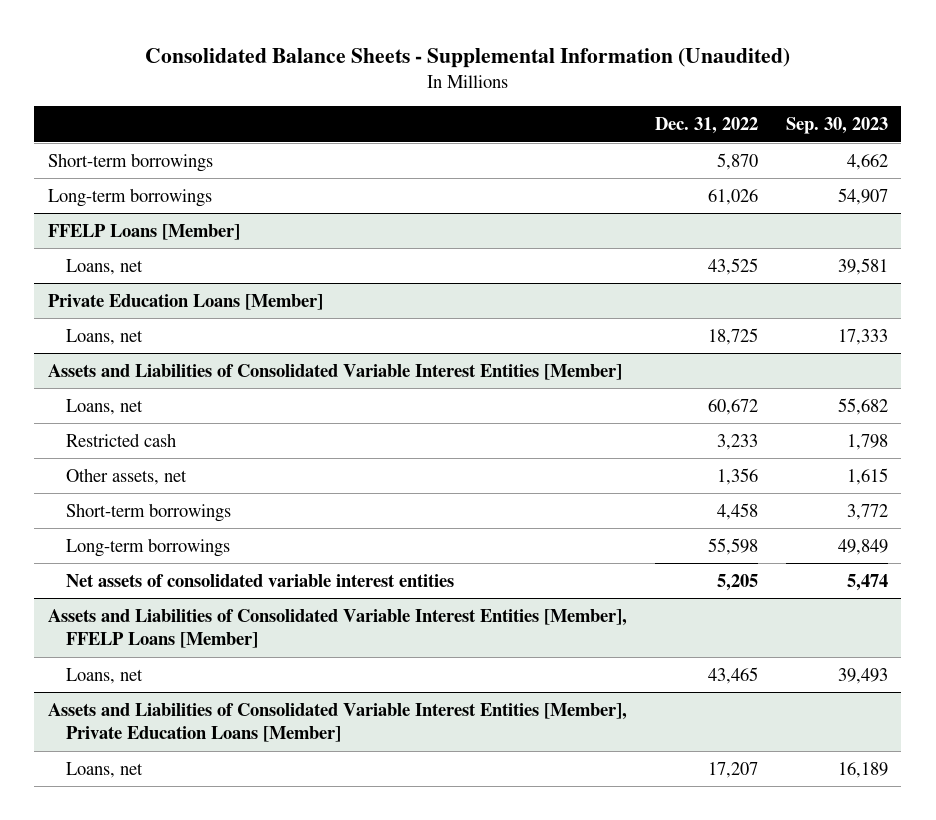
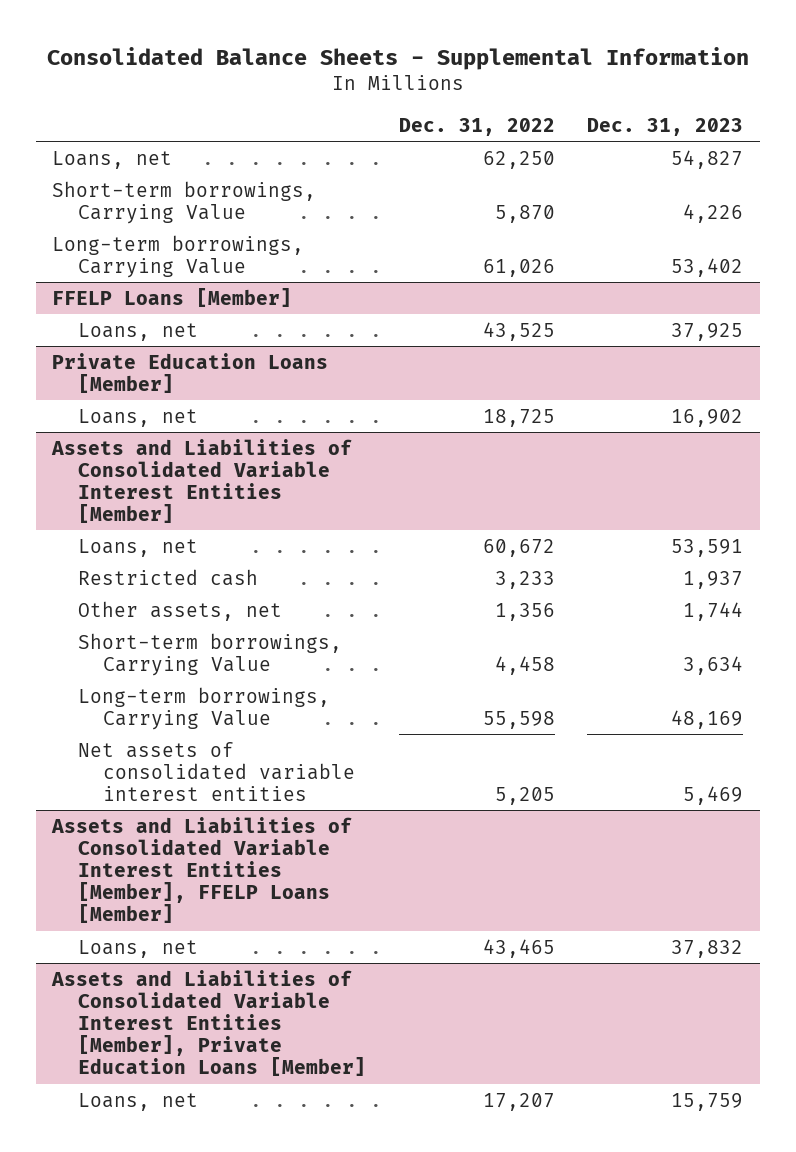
[144,47,790,68] Consolidated Balance Sheets - Supplemental Information (Unaudited) -> [46,46,749,70] Consolidated Balance Sheets - Supplemental Information
[785,117,888,135] Sep. 30, 2023 -> none
none -> [587,117,744,136] Dec. 31, 2023
none -> [52,150,173,169] Loans, net
[48,152,214,172] Short-term borrowings -> [52,180,317,224] Short-term borrowings, Carrying Value
[48,187,213,207] Long-term borrowings -> [52,234,305,278] Long-term borrowings, Carrying Value
[66,502,232,522] Short-term borrowings -> [77,632,342,676] Short-term borrowings, Carrying Value
[66,537,231,557] Long-term borrowings -> [77,686,330,730] Long-term borrowings, Carrying Value

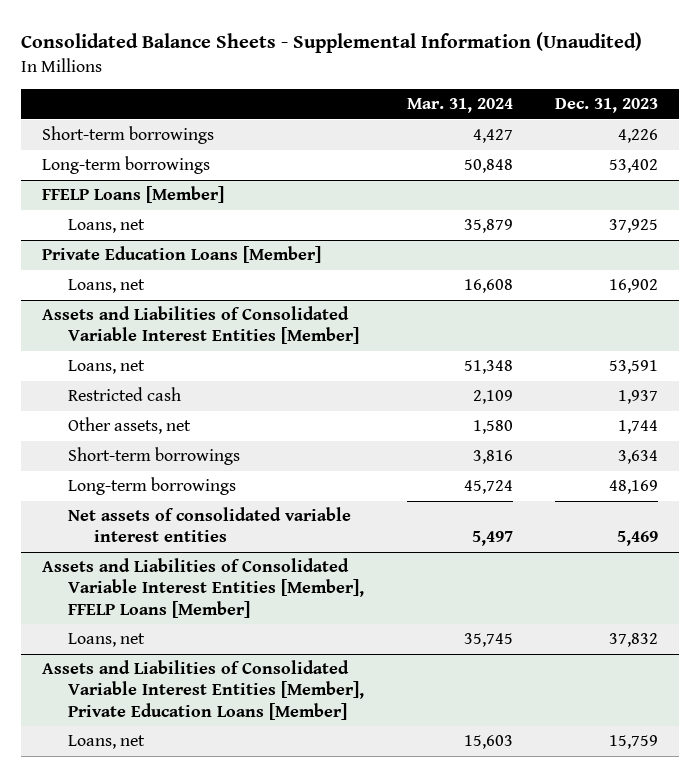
[46,46,749,70] Consolidated Balance Sheets - Supplemental Information -> [21,32,643,54] Consolidated Balance Sheets - Supplemental Information (Unaudited)
[398,117,555,136] Dec. 31, 2022 -> none
none -> [406,98,513,114] Mar. 31, 2024
[52,150,173,169] Loans, net -> none
[52,180,317,224] Short-term borrowings, Carrying Value -> [42,126,215,145] Short-term borrowings
[52,234,305,278] Long-term borrowings, Carrying Value -> [42,156,211,175] Long-term borrowings
[77,632,342,676] Short-term borrowings, Carrying Value -> [68,447,241,466] Short-term borrowings
[77,686,330,730] Long-term borrowings, Carrying Value -> [68,477,237,496] Long-term borrowings

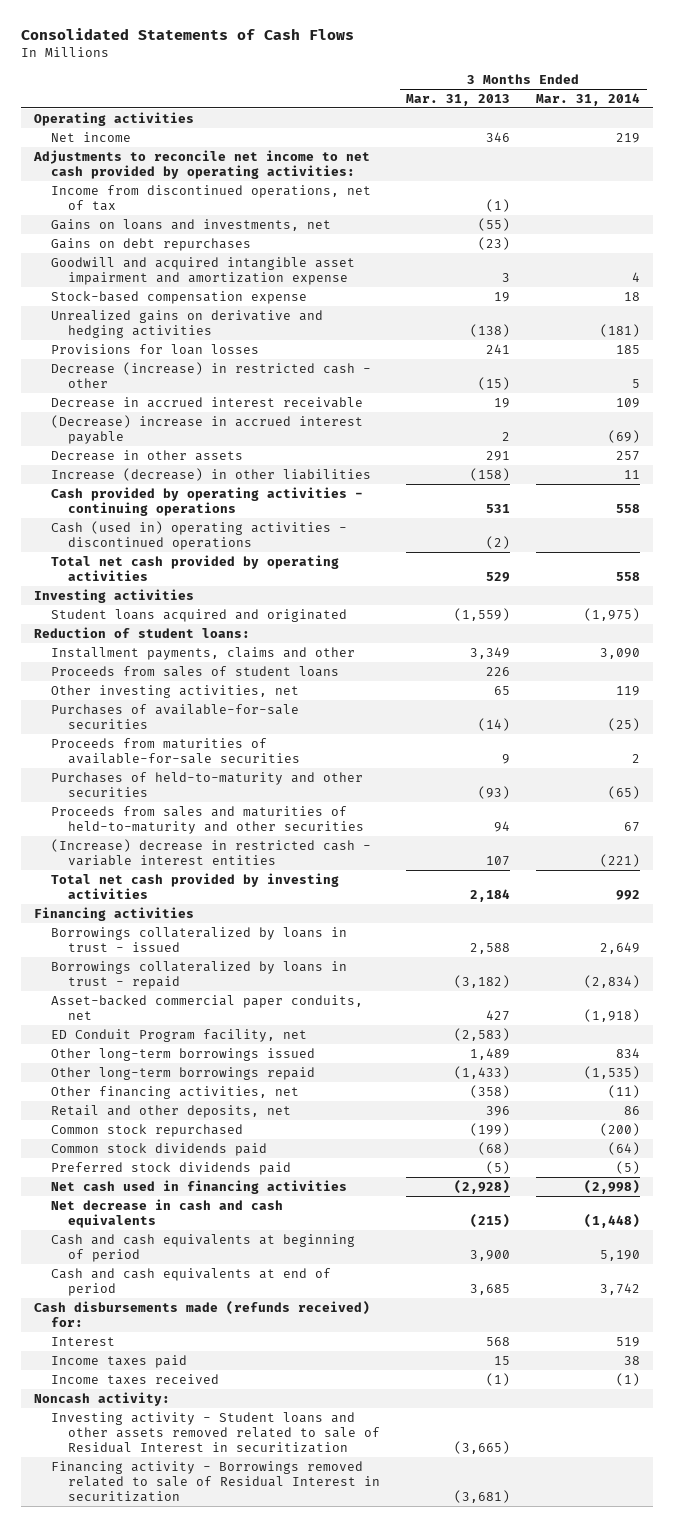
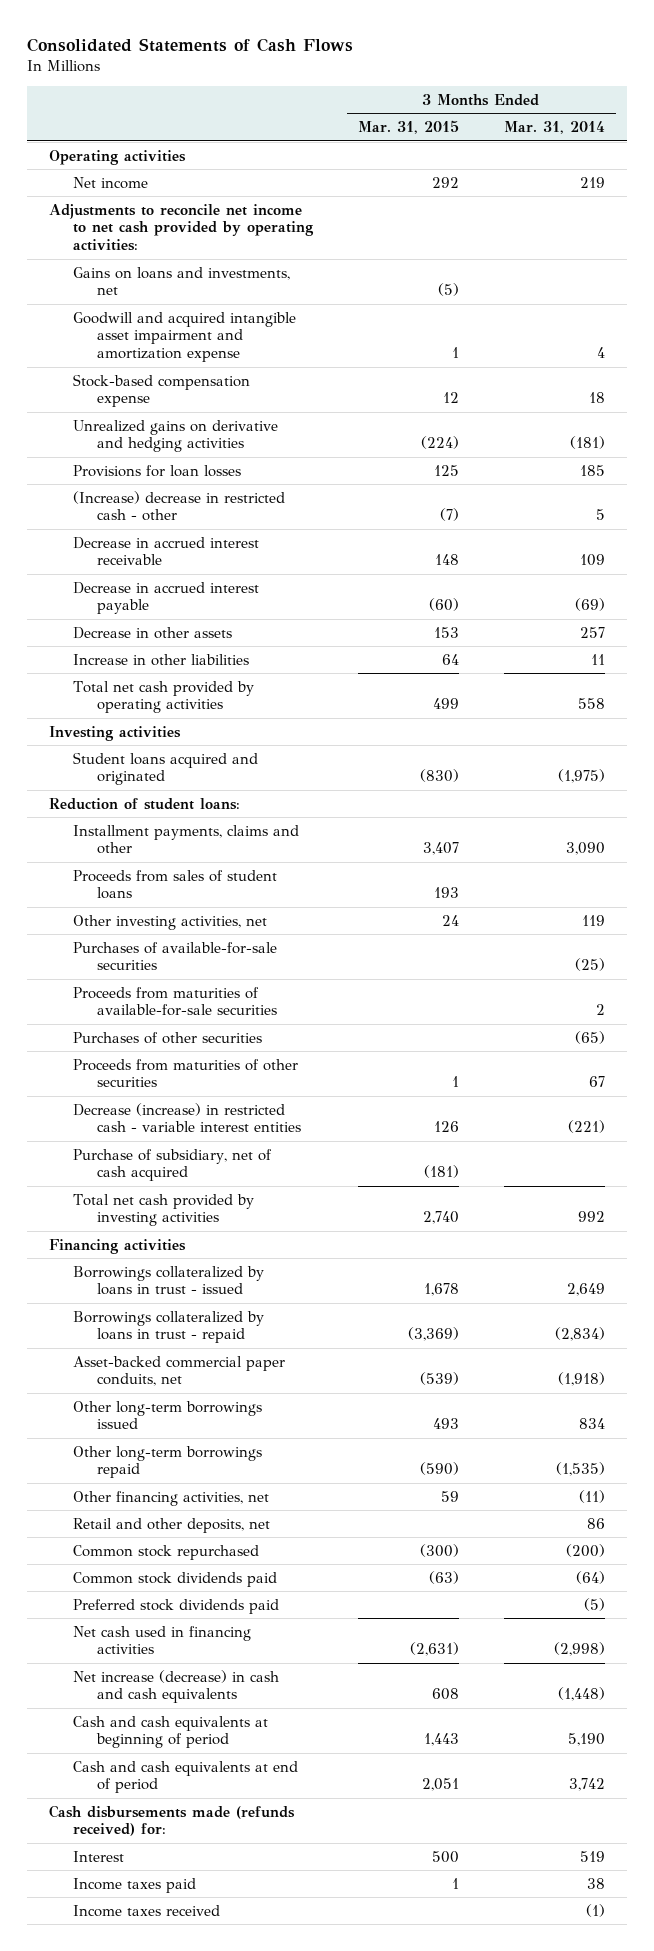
[406,93,511,106] Mar. 31, 2013 -> none
none -> [358,120,460,135] Mar. 31, 2015
[50,184,371,211] Income from discontinued operations, net of tax -> none
[50,237,251,251] Gains on debt repurchases -> none
[50,361,371,388] Decrease (increase) in restricted cash - other -> [73,490,286,522] (Increase) decrease in restricted cash - other
[50,414,363,444] (Decrease) increase in accrued interest payable -> [73,581,260,615] Decrease in accrued interest payable
[50,486,363,516] Cash provided by operating activities - continuing operations -> none
[50,520,347,550] Cash (used in) operating activities - discontinued operations -> none
[50,467,371,481] Increase (decrease) in other liabilities -> [73,653,250,666] Increase in other liabilities
[50,771,363,797] Purchases of held-to-maturity and other securities -> [73,1031,263,1044] Purchases of other securities
[50,805,365,834] Proceeds from sales and maturities of held-to-maturity and other securities -> [73,1058,299,1088] Proceeds from maturities of other securities
[50,838,371,866] (Increase) decrease in restricted cash - variable interest entities -> [73,1102,302,1133] Decrease (increase) in restricted cash - variable interest entities
none -> [73,1148,273,1182] Purchase of subsidiary, net of cash acquired
[50,1028,307,1042] ED Conduit Program facility, net -> none
[50,1198,283,1228] Net decrease in cash and cash equivalents -> [73,1669,280,1704] Net increase (decrease) in cash and cash equivalents
[33,1391,170,1406] Noncash activity: -> none
[50,1411,381,1453] Investing activity - Student loans and other assets removed related to sale of Residual Interest in securitization -> none
[50,1460,381,1502] Financing activity - Borrowings removed related to sale of Residual Interest in securitization -> none

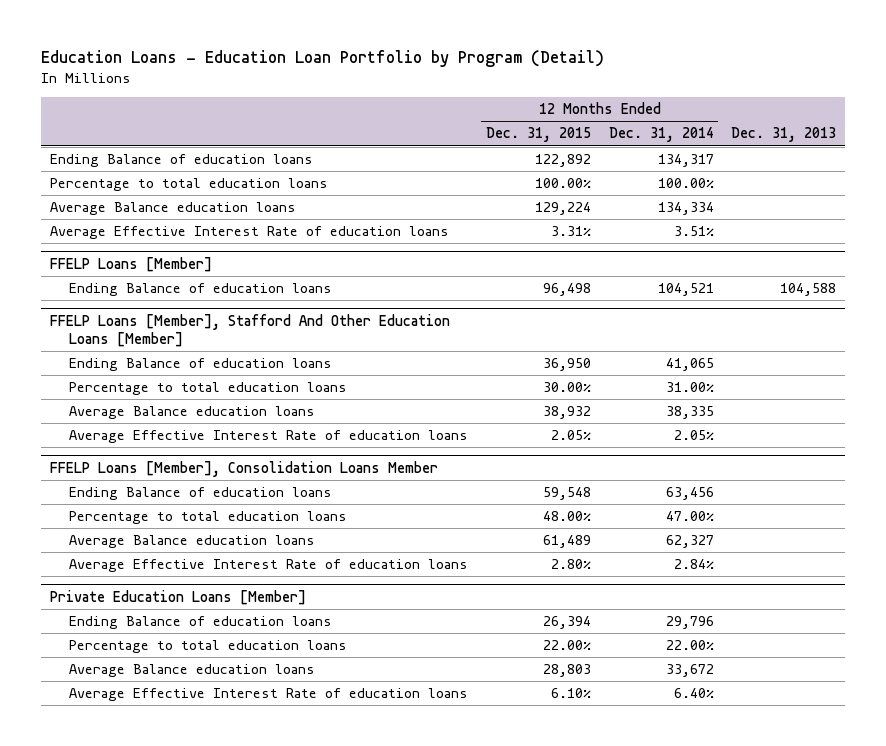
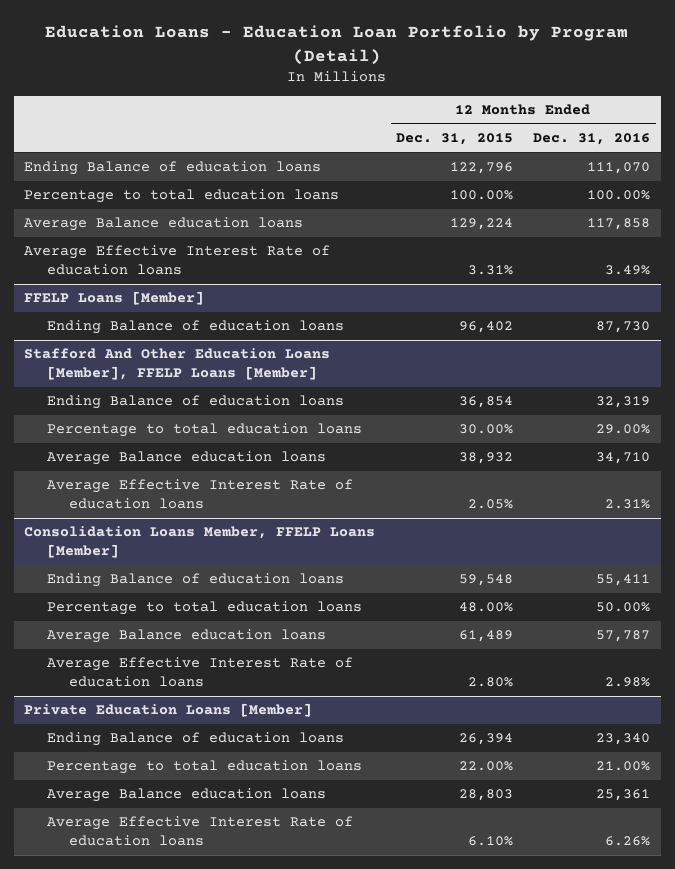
[608,127,714,143] Dec. 31, 2014 -> none
[731,127,837,143] Dec. 31, 2013 -> none
none -> [533,133,651,146] Dec. 31, 2016
[534,154,591,168] 122,892 -> [449,162,513,175] 122,796
[542,283,591,297] 96,498 -> [458,321,513,334] 96,402
[49,313,450,347] FFELP Loans [Member], Stafford And Other Education Loans [Member] -> [24,348,331,381] Stafford And Other Education Loans [Member], FFELP Loans [Member]
[542,358,591,372] 36,950 -> [458,396,513,409] 36,854
[49,460,438,477] FFELP Loans [Member], Consolidation Loans Member -> [24,526,376,559] Consolidation Loans Member, FFELP Loans [Member]

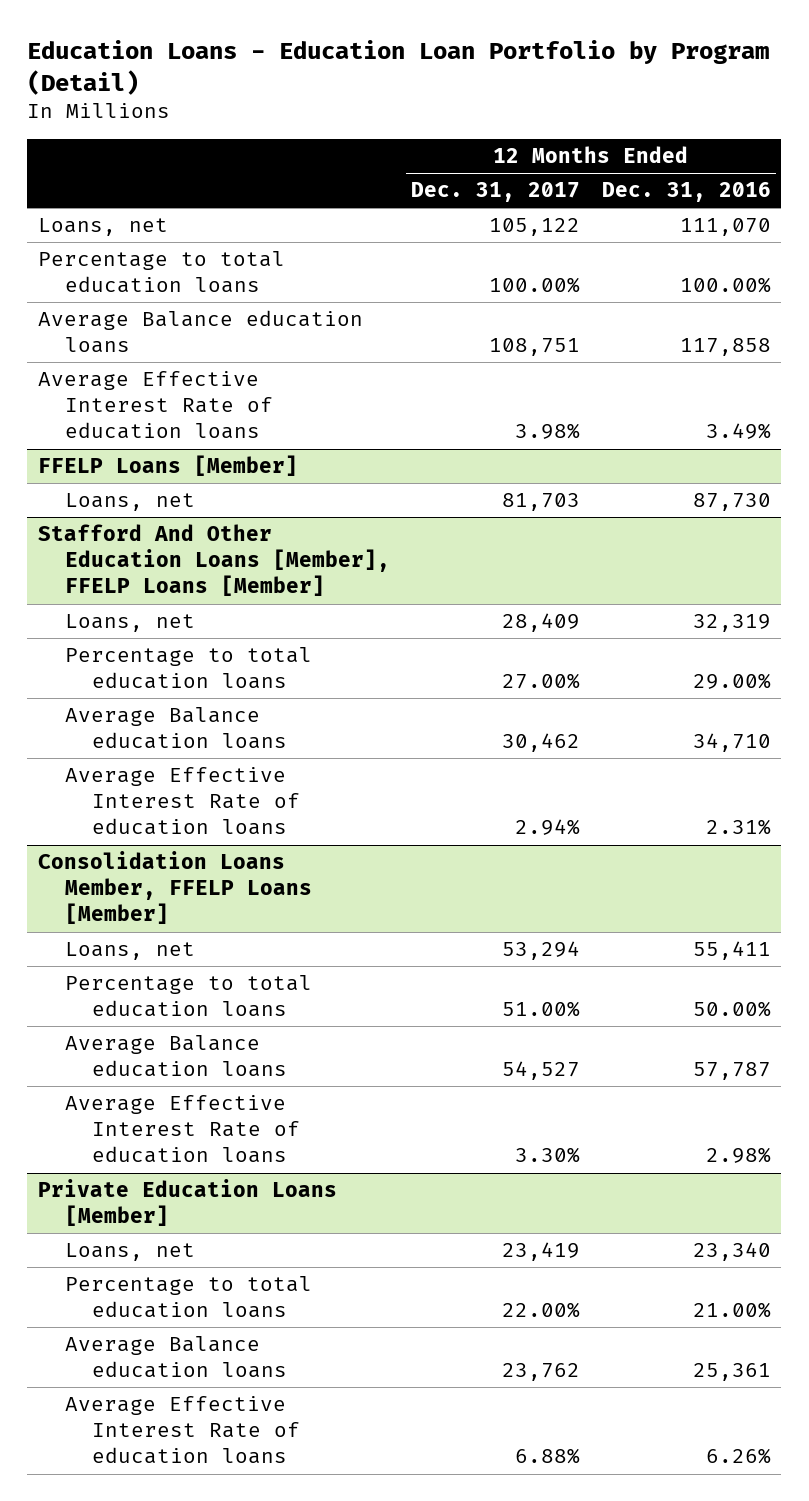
[395,133,513,146] Dec. 31, 2015 -> none
none -> [411,182,581,203] Dec. 31, 2017
[24,161,322,176] Ending Balance of education loans -> [38,218,169,237] Loans, net
[46,320,344,335] Ending Balance of education loans -> [64,493,195,512] Loans, net
[46,395,344,410] Ending Balance of education loans -> [64,614,195,633] Loans, net
[46,573,344,588] Ending Balance of education loans -> [64,942,195,961] Loans, net
[46,732,344,747] Ending Balance of education loans -> [64,1243,195,1262] Loans, net

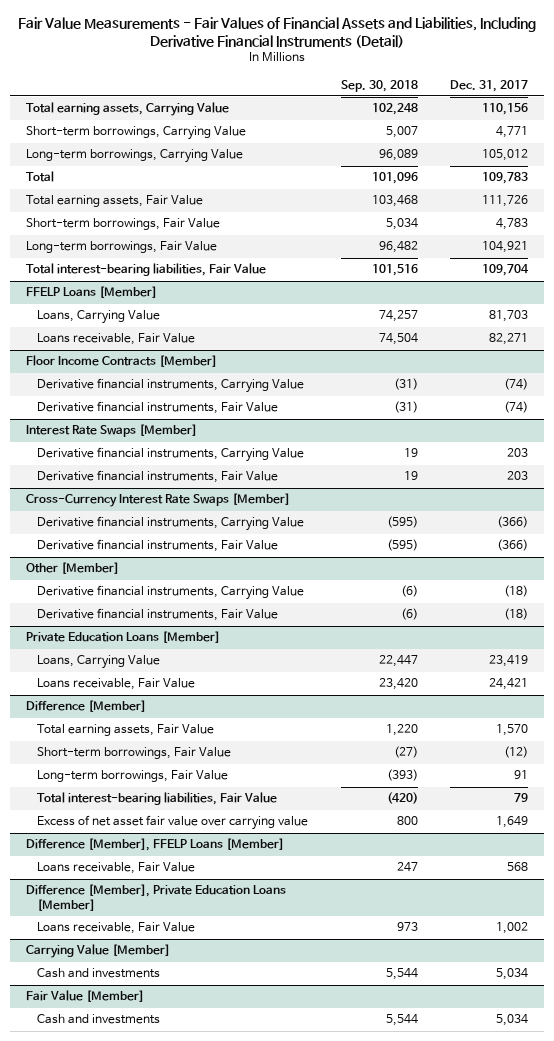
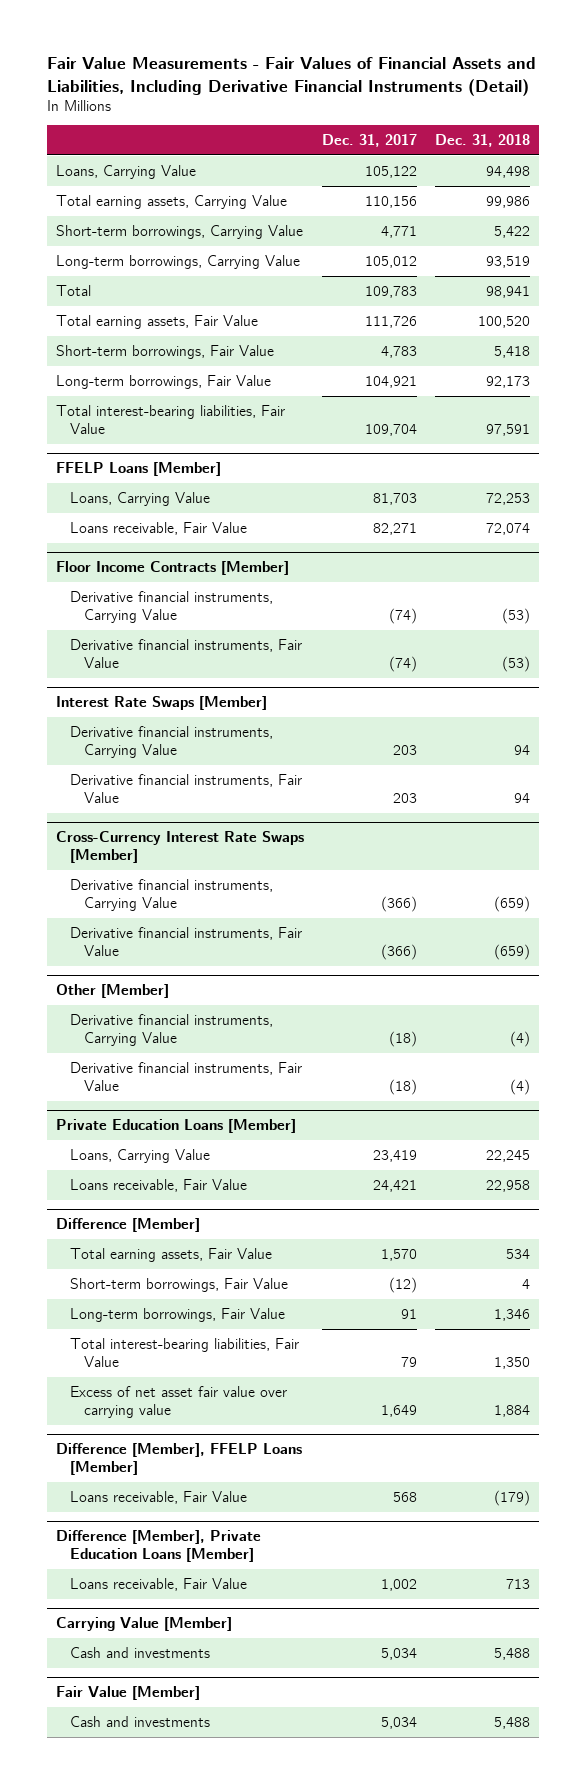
[340,79,418,92] Sep. 30, 2018 -> none
none -> [434,134,530,148] Dec. 31, 2018
none -> [55,164,196,179] Loans, Carrying Value

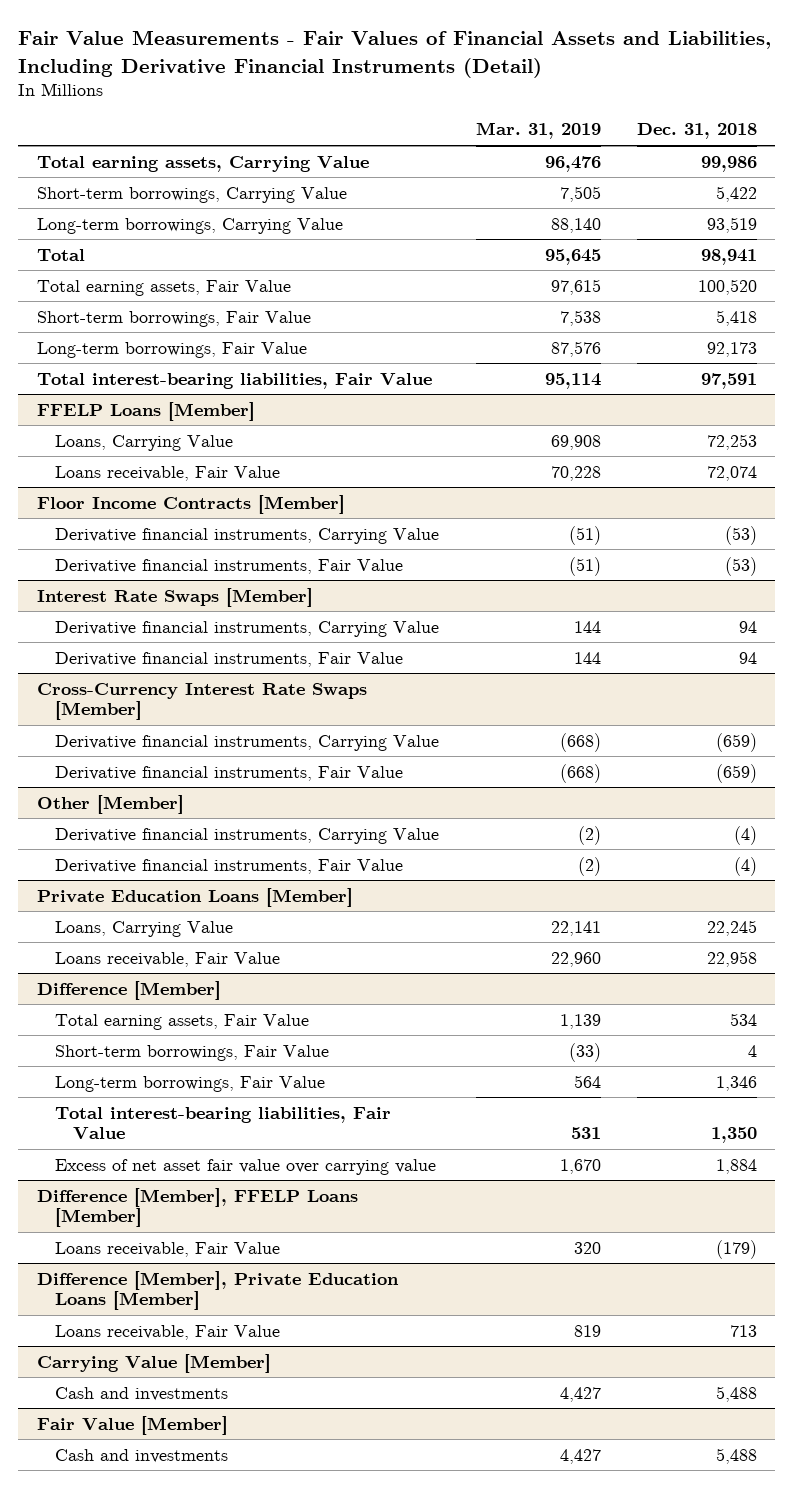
[321,134,417,148] Dec. 31, 2017 -> none
none -> [475,122,601,140] Mar. 31, 2019
[55,164,196,179] Loans, Carrying Value -> none

